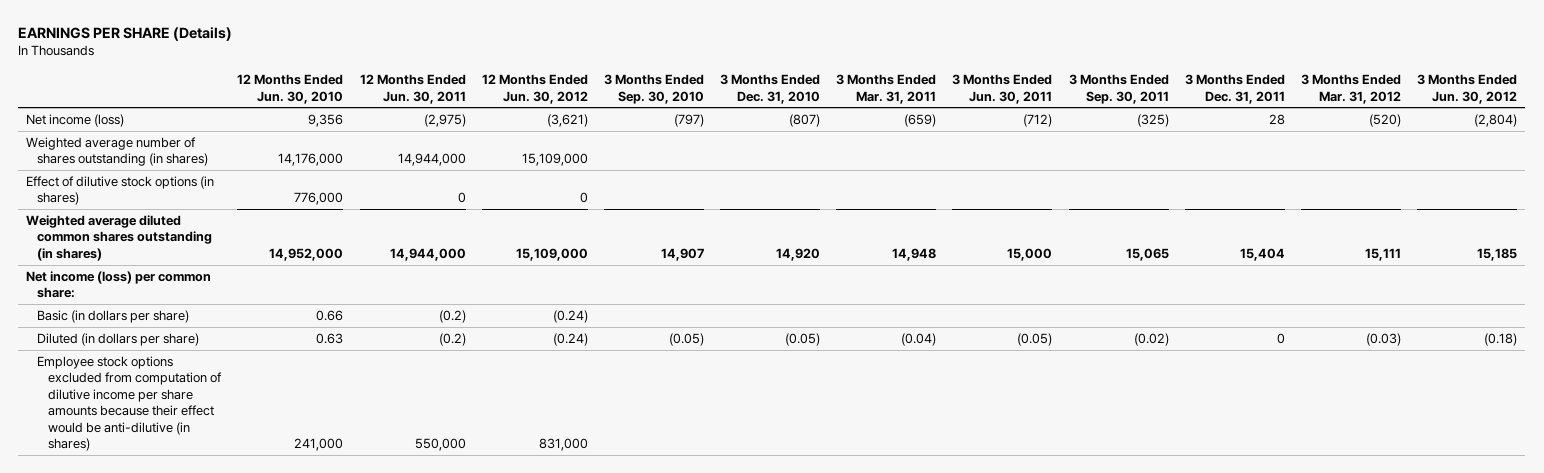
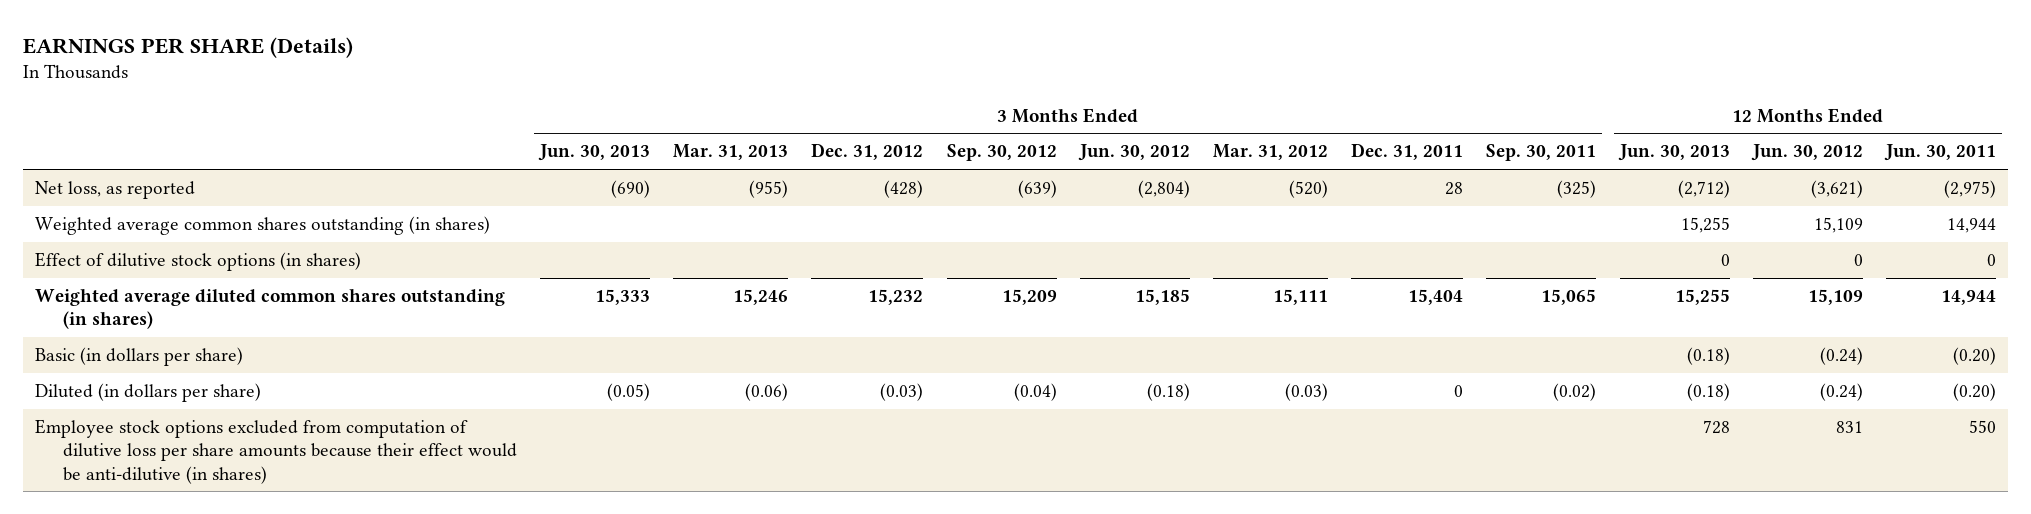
[237,74,344,104] 12 Months Ended Jun. 30, 2010 -> none
[603,74,704,104] 3 Months Ended Sep. 30, 2010 -> none
[720,74,821,104] 3 Months Ended Dec. 31, 2010 -> none
[836,74,937,104] 3 Months Ended Mar. 31, 2011 -> none
[952,74,1053,104] 3 Months Ended Jun. 30, 2011 -> none
none -> [537,144,650,162] Jun. 30, 2013
none -> [673,144,789,161] Mar. 31, 2013
none -> [811,143,924,161] Dec. 31, 2012
none -> [946,144,1057,162] Sep. 30, 2012
none -> [1617,144,1730,162] Jun. 30, 2013
[26,113,125,127] Net income (loss) -> [34,181,195,200] Net loss, as reported
[26,136,209,167] Weighted average number of shares outstanding (in shares) -> [34,216,490,236] Weighted average common shares outstanding (in shares)
[397,153,466,167] 14,944,000 -> [1947,218,1997,234] 14,944
[521,153,588,167] 15,109,000 -> [1813,217,1863,234] 15,109
[26,270,212,299] Net income (loss) per common share: -> none
[389,247,466,261] 14,944,000 -> [1941,290,1997,306] 14,944
[515,247,588,261] 15,109,000 -> [1807,289,1863,306] 15,109
[438,309,466,323] (0.2) -> [1953,347,1997,366] (0.20)
[438,332,466,346] (0.2) -> [1953,383,1997,402] (0.20)
[37,355,223,452] Employee stock options excluded from computation of dilutive income per share amounts because their effect would be anti-dilutive (in shares) -> [34,419,517,484] Employee stock options excluded from computation of dilutive loss per share amounts because their effect would be anti-dilutive (in shares)
[414,438,466,452] 550,000 -> [1969,420,1997,434] 550
[538,438,588,452] 831,000 -> [1835,421,1863,434] 831

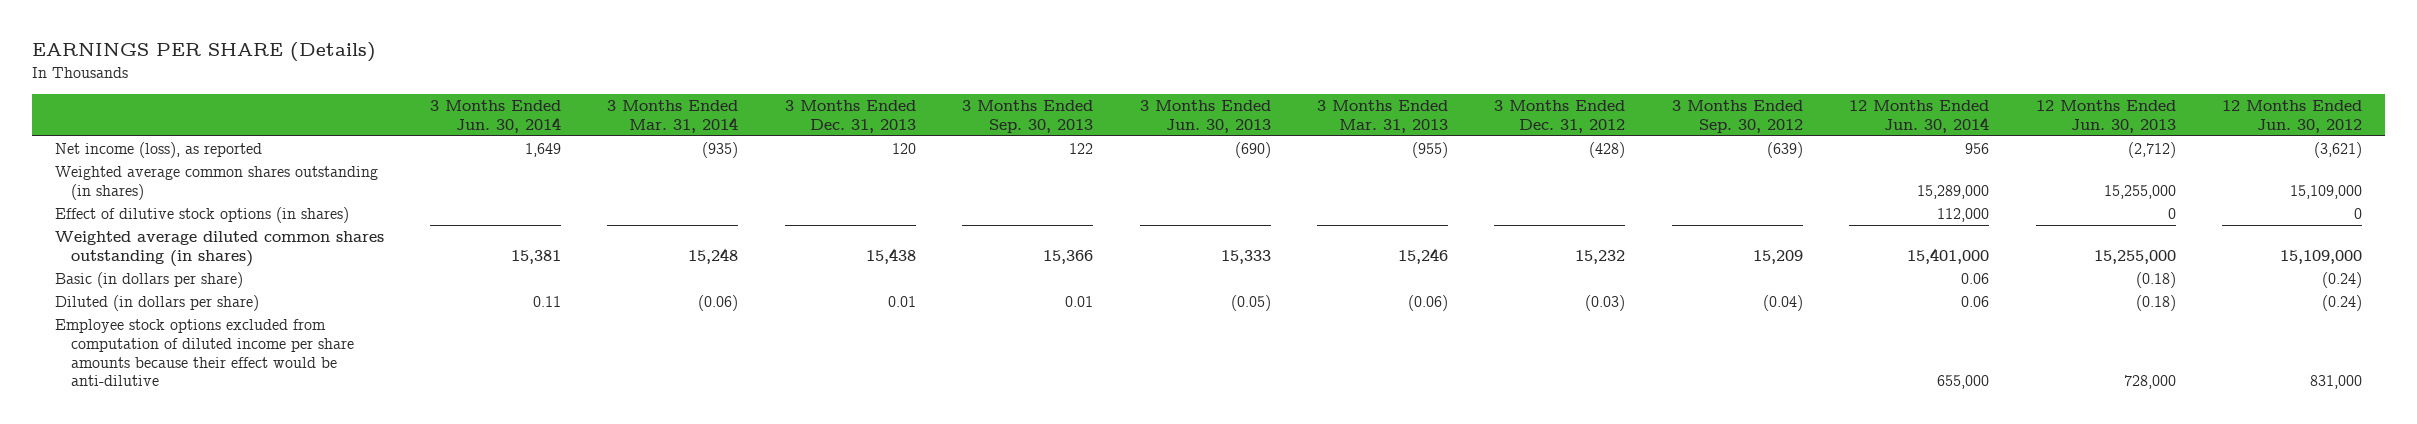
[1077,144,1190,162] Jun. 30, 2012 -> none
[1213,144,1329,161] Mar. 31, 2012 -> none
[1351,143,1464,161] Dec. 31, 2011 -> none
[1486,144,1597,162] Sep. 30, 2011 -> none
[1884,144,1997,162] Jun. 30, 2011 -> none
none -> [430,99,562,133] 3 Months Ended Jun. 30, 2014
none -> [607,99,739,133] 3 Months Ended Mar. 31, 2014
none -> [784,99,916,133] 3 Months Ended Dec. 31, 2013
none -> [962,99,1094,133] 3 Months Ended Sep. 30, 2013
none -> [1849,99,1990,133] 12 Months Ended Jun. 30, 2014
[34,181,195,200] Net loss, as reported -> [54,142,262,159] Net income (loss), as reported
[1680,217,1730,234] 15,255 -> [2103,184,2176,199] 15,255,000
[1813,217,1863,234] 15,109 -> [2289,184,2362,199] 15,109,000
[1674,289,1730,306] 15,255 -> [2093,249,2176,264] 15,255,000
[1807,289,1863,306] 15,109 -> [2279,249,2362,264] 15,109,000
[34,419,517,484] Employee stock options excluded from computation of dilutive loss per share amounts because their effect would be anti-dilutive (in shares) -> [54,319,355,387] Employee stock options excluded from computation of diluted income per share amounts because their effect would be anti-dilutive
[1702,420,1730,435] 728 -> [2123,375,2176,390] 728,000
[1835,421,1863,434] 831 -> [2309,375,2362,390] 831,000

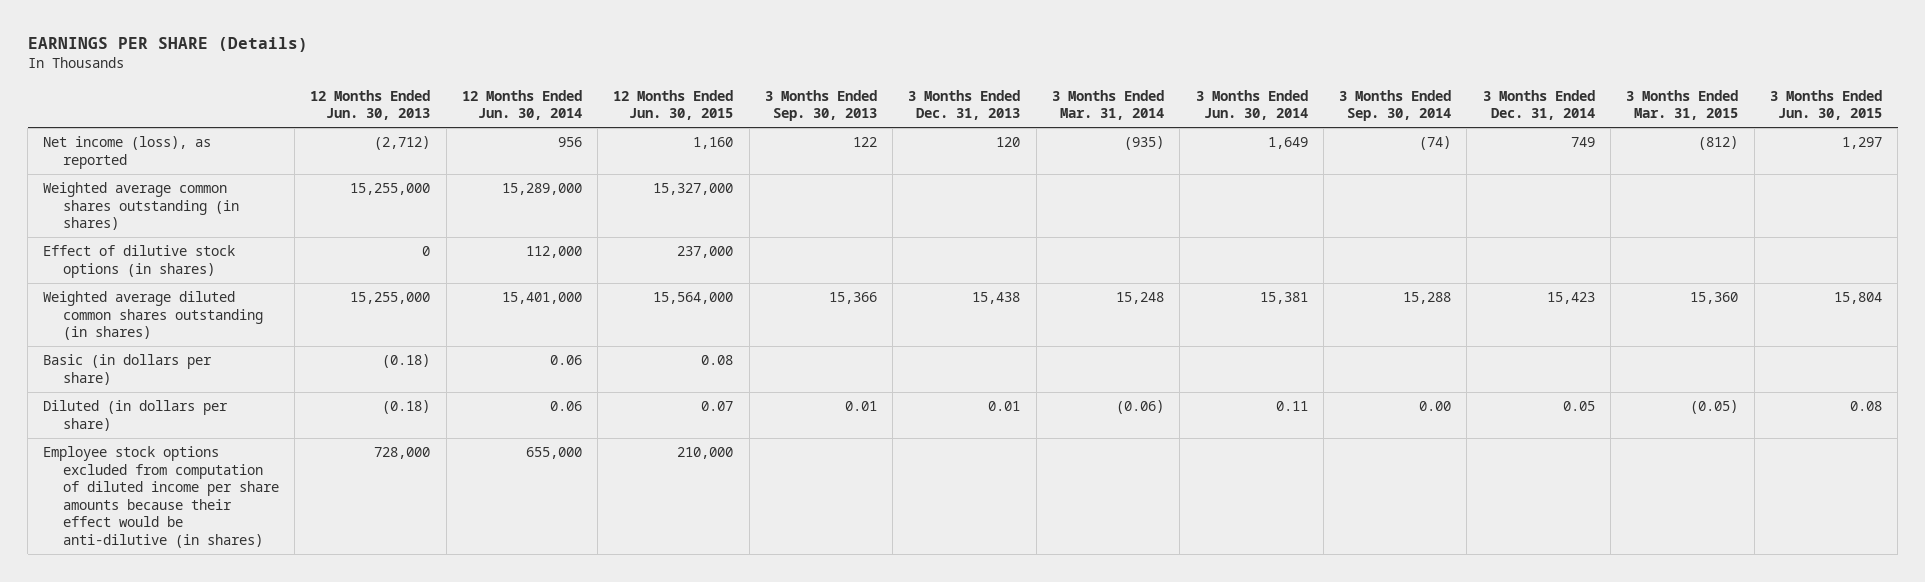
[1139,99,1271,133] 3 Months Ended Jun. 30, 2013 -> none
[1317,99,1449,133] 3 Months Ended Mar. 31, 2013 -> none
[1494,99,1626,133] 3 Months Ended Dec. 31, 2012 -> none
[1671,99,1803,133] 3 Months Ended Sep. 30, 2012 -> none
[2221,99,2362,133] 12 Months Ended Jun. 30, 2012 -> none
none -> [613,89,734,121] 12 Months Ended Jun. 30, 2015
none -> [1339,89,1452,122] 3 Months Ended Sep. 30, 2014
none -> [1482,89,1595,121] 3 Months Ended Dec. 31, 2014
none -> [1626,89,1739,121] 3 Months Ended Mar. 31, 2015
none -> [1769,89,1882,121] 3 Months Ended Jun. 30, 2015
[54,319,355,387] Employee stock options excluded from computation of diluted income per share amounts because their effect would be anti-dilutive -> [43,446,279,548] Employee stock options excluded from computation of diluted income per share amounts because their effect would be anti-dilutive (in shares)

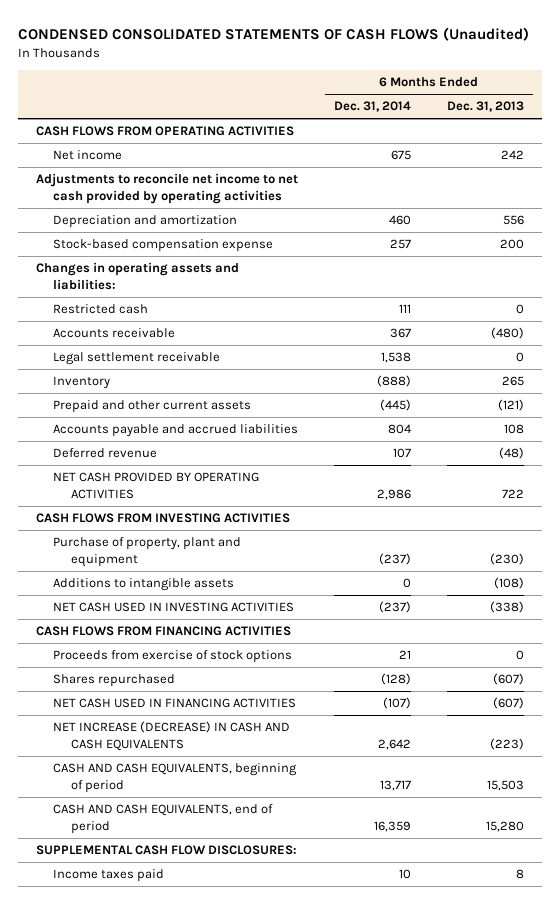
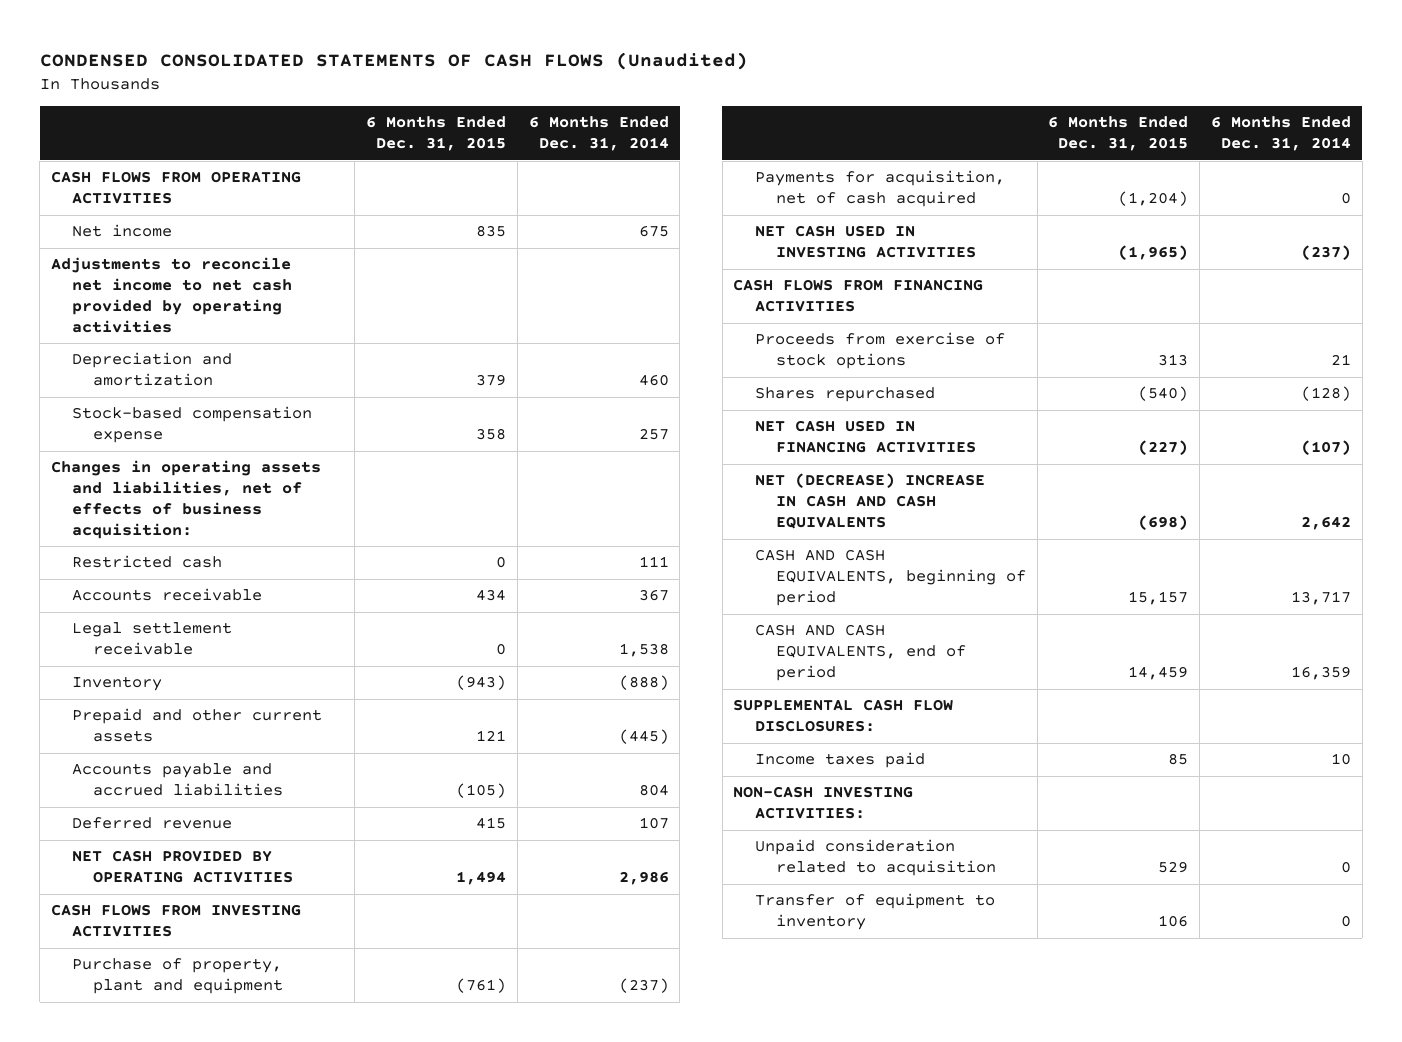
[446,101,524,113] Dec. 31, 2013 -> none
none -> [365,116,506,152] 6 Months Ended Dec. 31, 2015
[36,262,240,291] Changes in operating assets and liabilities: -> [51,460,322,539] Changes in operating assets and liabilities, net of effects of business acquisition:
[53,578,235,592] Additions to intangible assets -> none
none -> [754,170,1005,208] Payments for acquisition, net of cash acquired
[53,721,291,752] NET INCREASE (DECREASE) IN CASH AND CASH EQUIVALENTS -> [754,473,985,530] NET (DECREASE) INCREASE IN CASH AND CASH EQUIVALENTS
none -> [733,786,914,820] NON-CASH INVESTING ACTIVITIES:
none -> [754,839,996,877] Unpaid consideration related to acquisition
none -> [754,893,995,931] Transfer of equipment to inventory

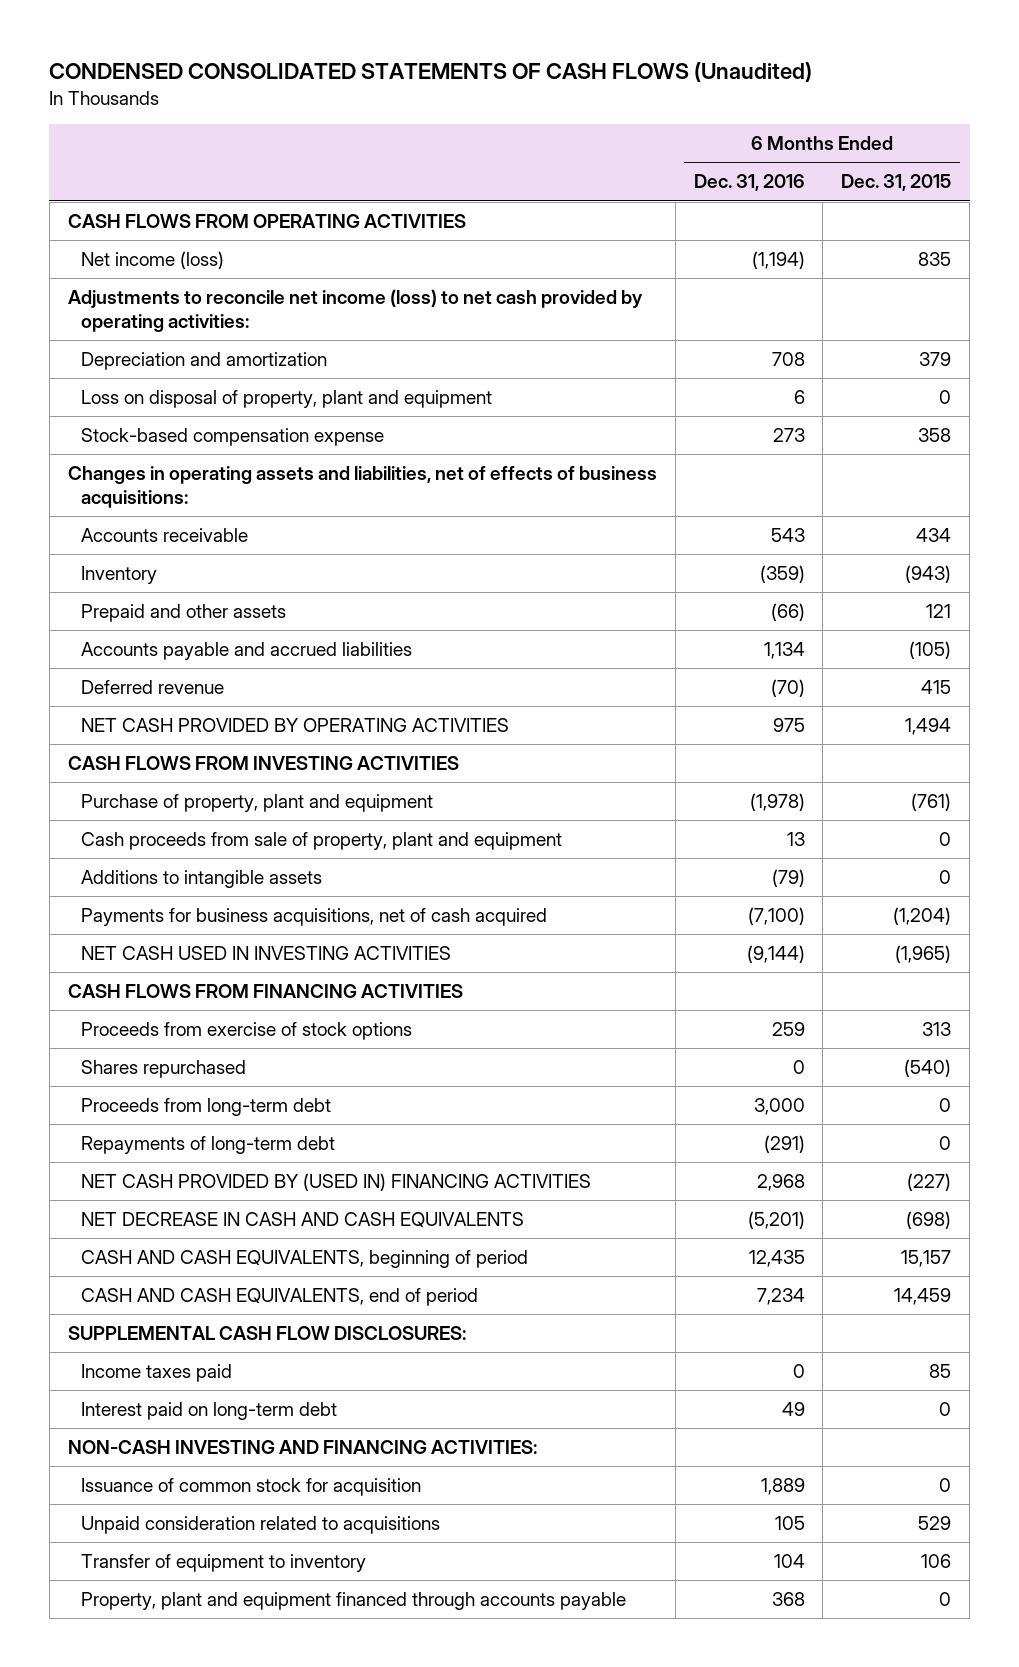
[528,116,669,152] 6 Months Ended Dec. 31, 2014 -> none
none -> [693,174,805,192] Dec. 31, 2016
[72,224,173,238] Net income -> [81,251,225,270] Net income (loss)
[51,257,293,333] Adjustments to reconcile net income to net cash provided by operating activities -> [67,289,643,332] Adjustments to reconcile net income (loss) to net cash provided by operating activities:
none -> [81,390,493,409] Loss on disposal of property, plant and equipment
[72,555,223,569] Restricted cash -> none
[51,460,322,539] Changes in operating assets and liabilities, net of effects of business acquisition: -> [67,466,657,508] Changes in operating assets and liabilities, net of effects of business acquisitions:
[72,622,233,656] Legal settlement receivable -> none
[72,708,323,743] Prepaid and other current assets -> [81,604,287,623] Prepaid and other assets
none -> [81,832,563,851] Cash proceeds from sale of property, plant and equipment
none -> [81,870,323,889] Additions to intangible assets
[754,170,1005,208] Payments for acquisition, net of cash acquired -> [81,908,548,927] Payments for business acquisitions, net of cash acquired
none -> [81,1098,332,1117] Proceeds from long-term debt
none -> [81,1136,336,1155] Repayments of long-term debt
[754,420,976,454] NET CASH USED IN FINANCING ACTIVITIES -> [81,1173,592,1192] NET CASH PROVIDED BY (USED IN) FINANCING ACTIVITIES
[754,473,985,530] NET (DECREASE) INCREASE IN CASH AND CASH EQUIVALENTS -> [81,1212,525,1229] NET DECREASE IN CASH AND CASH EQUIVALENTS
none -> [81,1402,338,1421] Interest paid on long-term debt
[733,786,914,820] NON-CASH INVESTING ACTIVITIES: -> [67,1440,537,1455] NON-CASH INVESTING AND FINANCING ACTIVITIES:
none -> [81,1478,422,1497] Issuance of common stock for acquisition
[754,839,996,877] Unpaid consideration related to acquisition -> [81,1516,441,1535] Unpaid consideration related to acquisitions
none -> [81,1592,627,1611] Property, plant and equipment financed through accounts payable

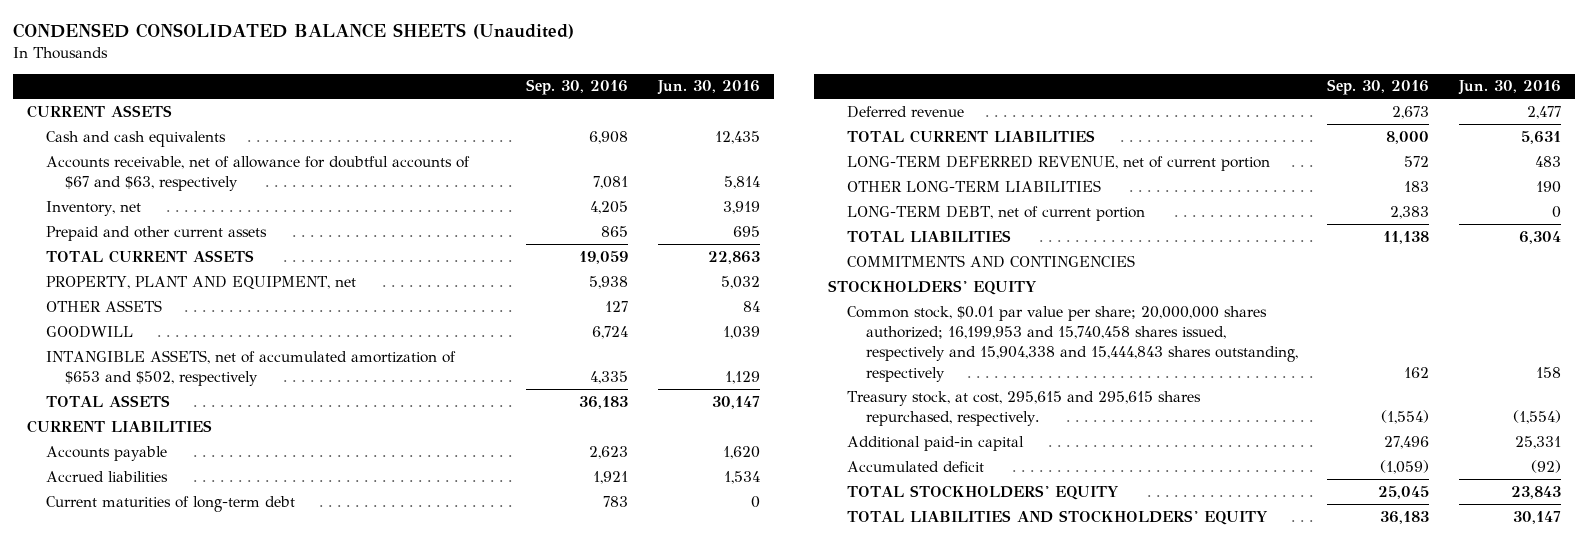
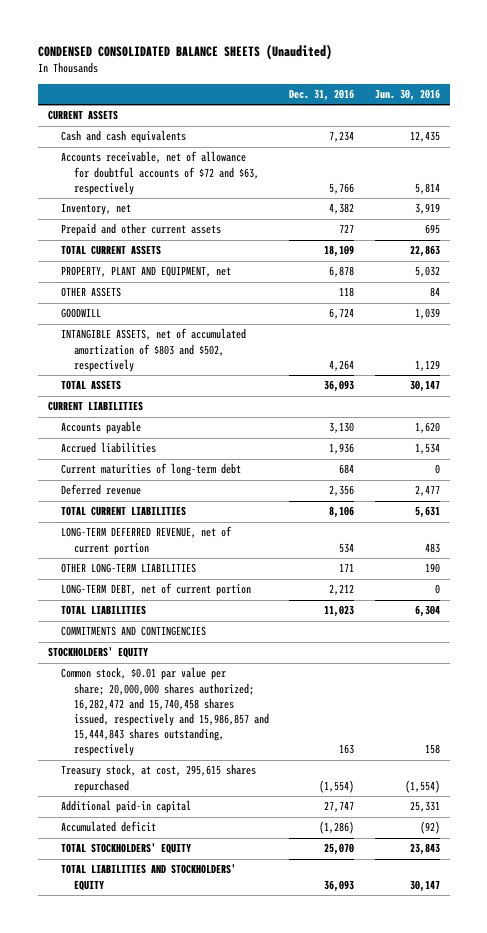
[526,79,629,96] Sep. 30, 2016 -> none
none -> [289,88,355,101] Dec. 31, 2016
[46,155,471,191] Accounts receivable, net of allowance for doubtful accounts of $67 and $63, respectively -> [61,151,260,195] Accounts receivable, net of allowance for doubtful accounts of $72 and $63, respectively
[46,349,457,386] INTANGIBLE ASSETS, net of accumulated amortization of $653 and $502, respectively -> [61,328,247,372] INTANGIBLE ASSETS, net of accumulated amortization of $803 and $502, respectively
[847,305,1298,382] Common stock, $0.01 par value per share; 20,000,000 shares authorized; 16,199,953 and 15,740,458 shares issued, respectively and 15,904,338 and 15,444,843 shares outstanding, respectively -> [61,667,270,757] Common stock, $0.01 par value per share; 20,000,000 shares authorized; 16,282,472 and 15,740,458 shares issued, respectively and 15,986,857 and 15,444,843 shares outstanding, respectively
[847,390,1202,426] Treasury stock, at cost, 295,615 and 295,615 shares repurchased, respectively. -> [61,764,257,793] Treasury stock, at cost, 295,615 shares repurchased

